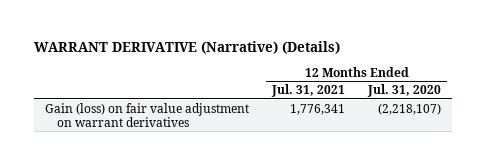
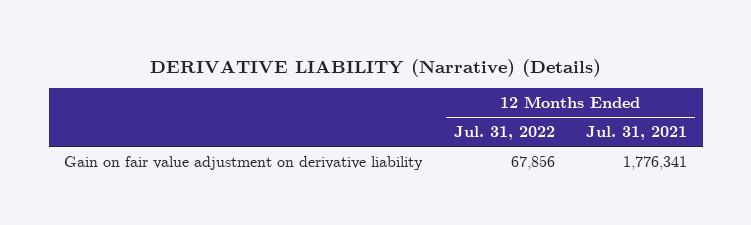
[33,41,340,55] WARRANT DERIVATIVE (Narrative) (Details) -> [149,58,601,77] DERIVATIVE LIABILITY (Narrative) (Details)
[366,84,441,98] Jul. 31, 2020 -> none
none -> [453,125,555,140] Jul. 31, 2022
[45,102,250,127] Gain (loss) on fair value adjustment on warrant derivatives -> [64,155,424,170] Gain on fair value adjustment on derivative liability

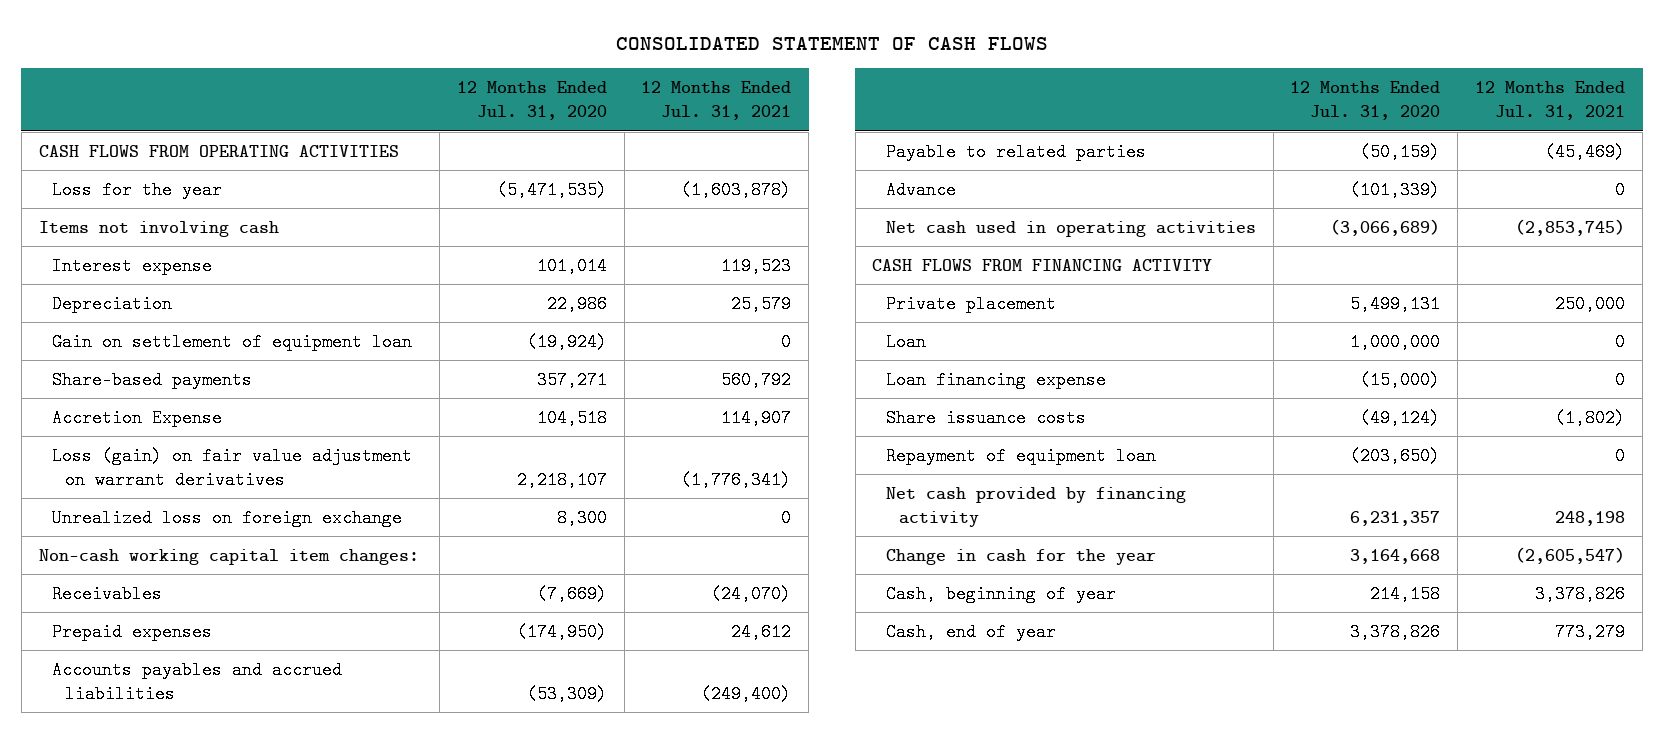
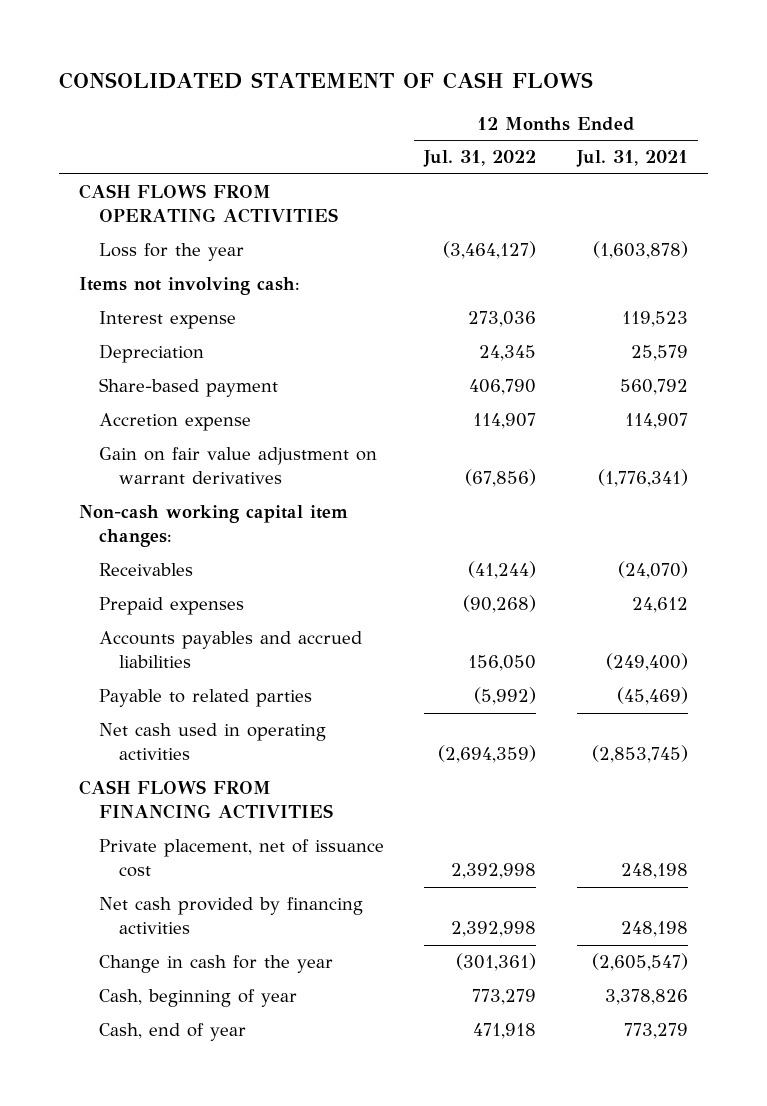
[456,81,607,121] 12 Months Ended Jul. 31, 2020 -> none
none -> [423,150,537,168] Jul. 31, 2022
[38,220,279,237] Items not involving cash -> [79,277,301,296] Items not involving cash:
[51,332,412,351] Gain on settlement of equipment loan -> none
[51,508,402,527] Unrealized loss on foreign exchange -> none
[51,370,252,389] Share-based payments -> [98,378,278,398] Share-based payment
[51,408,222,427] Accretion Expense -> [98,413,251,432] Accretion expense
[51,446,412,489] Loss (gain) on fair value adjustment on warrant derivatives -> [98,447,377,485] Gain on fair value adjustment on warrant derivatives
[885,180,956,199] Advance -> none
[885,332,926,351] Loan -> none
[885,370,1106,389] Loan financing expense -> none
[885,408,1086,427] Share issuance costs -> none
[885,446,1156,465] Repayment of equipment loan -> none
[872,258,1213,271] CASH FLOWS FROM FINANCING ACTIVITY -> [79,780,333,820] CASH FLOWS FROM FINANCING ACTIVITIES
[885,294,1056,313] Private placement -> [98,839,384,878] Private placement, net of issuance cost
[1555,294,1626,313] 250,000 -> [620,863,688,880] 248,198
[885,486,1186,527] Net cash provided by financing activity -> [98,897,363,935] Net cash provided by financing activities

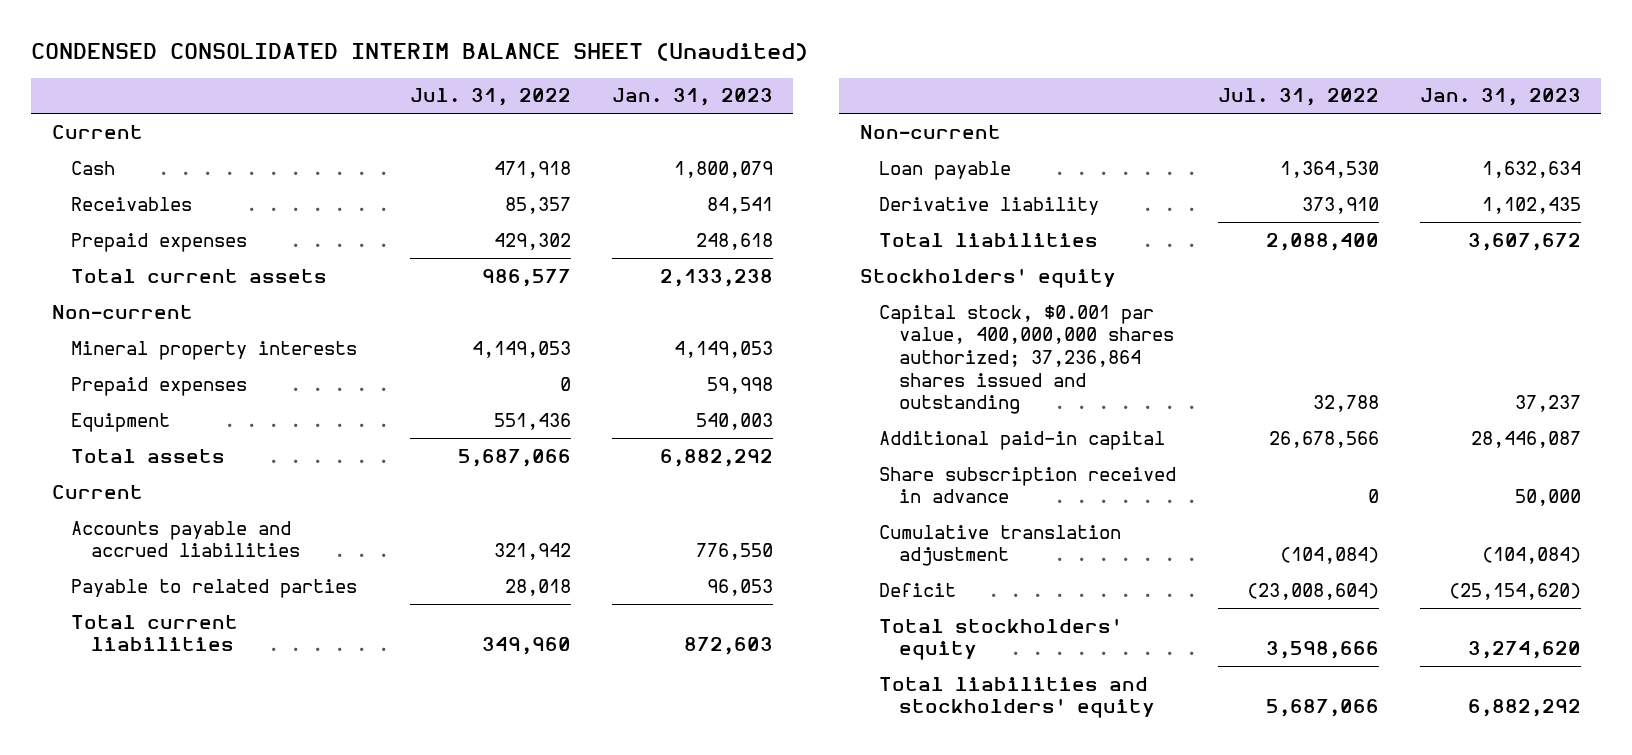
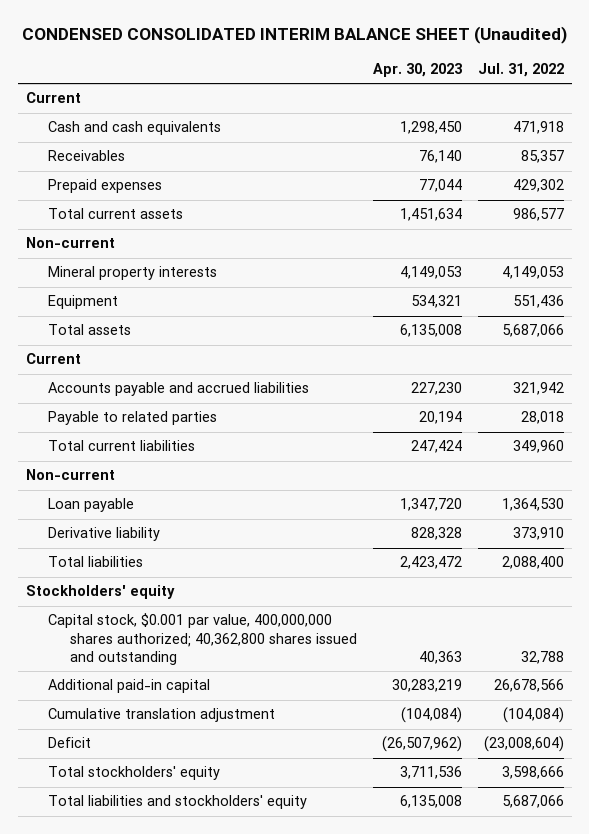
[611,88,773,107] Jan. 31, 2023 -> none
none -> [372,63,462,78] Apr. 30, 2023
[71,160,116,175] Cash -> [47,121,221,136] Cash and cash equivalents
[71,376,248,396] Prepaid expenses -> none
[879,304,1175,415] Capital stock, $0.001 par value, 400,000,000 shares authorized; 37,236,864 shares issued and outstanding -> [47,613,358,666] Capital stock, $0.001 par value, 400,000,000 shares authorized; 40,362,800 shares issued and outstanding
[879,466,1177,504] Share subscription received in advance -> none

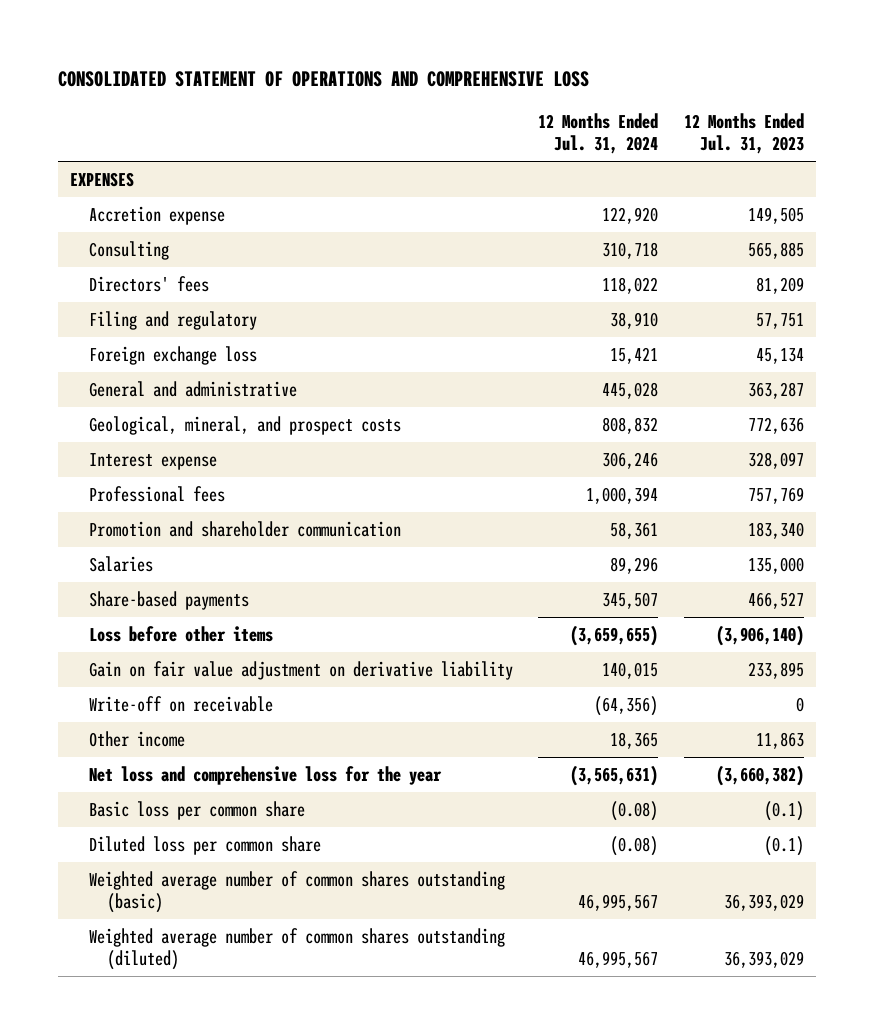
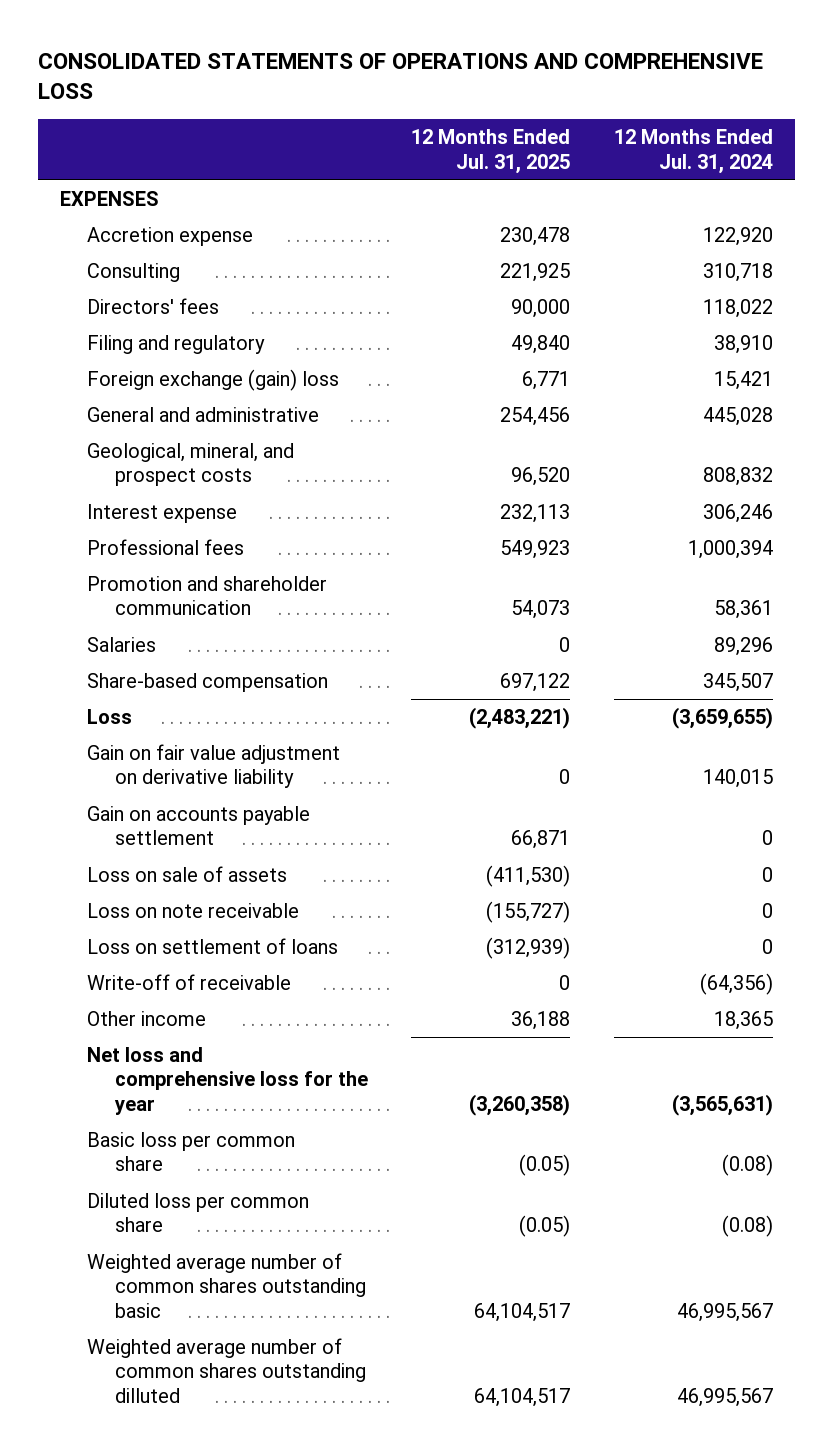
[57,71,589,88] CONSOLIDATED STATEMENT OF OPERATIONS AND COMPREHENSIVE LOSS -> [38,52,764,100] CONSOLIDATED STATEMENTS OF OPERATIONS AND COMPREHENSIVE LOSS
[683,113,804,155] 12 Months Ended Jul. 31, 2023 -> none
none -> [411,129,571,174] 12 Months Ended Jul. 31, 2025
[88,345,257,365] Foreign exchange loss -> [87,369,340,392] Foreign exchange (gain) loss
[88,590,249,610] Share-based payments -> [87,673,329,693] Share-based compensation
[88,625,273,642] Loss before other items -> [87,709,133,725] Loss
none -> [87,806,311,846] Gain on accounts payable settlement
none -> [87,866,288,883] Loss on sale of assets
none -> [87,903,300,919] Loss on note receivable
none -> [87,938,339,955] Loss on settlement of loans
[88,695,273,712] Write-off on receivable -> [87,974,292,991] Write-off of receivable
[88,870,505,913] Weighted average number of common shares outstanding (basic) -> [87,1253,367,1318] Weighted average number of common shares outstanding basic
[88,927,505,970] Weighted average number of common shares outstanding (diluted) -> [87,1338,367,1403] Weighted average number of common shares outstanding dilluted

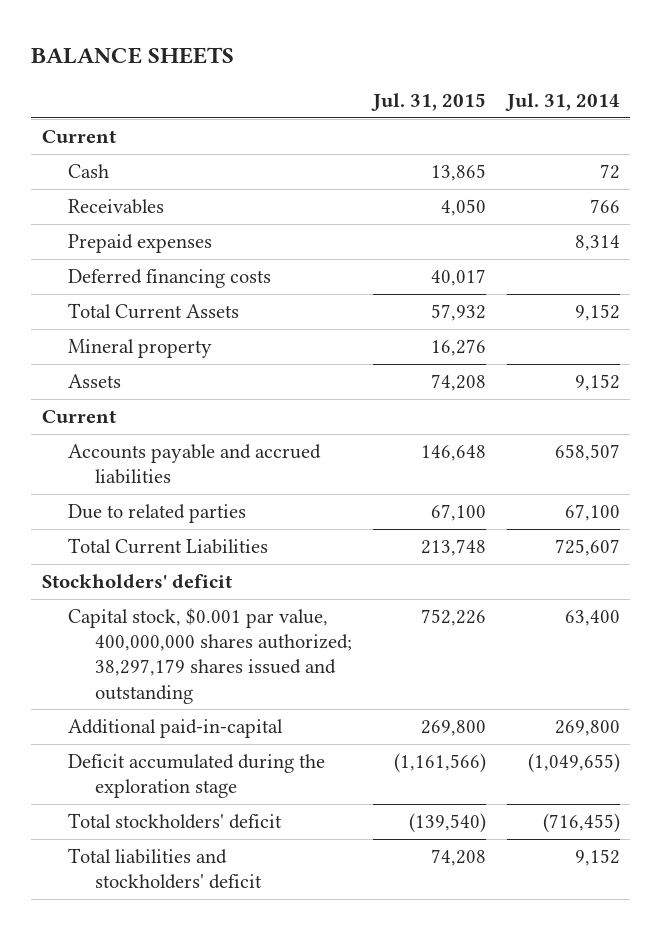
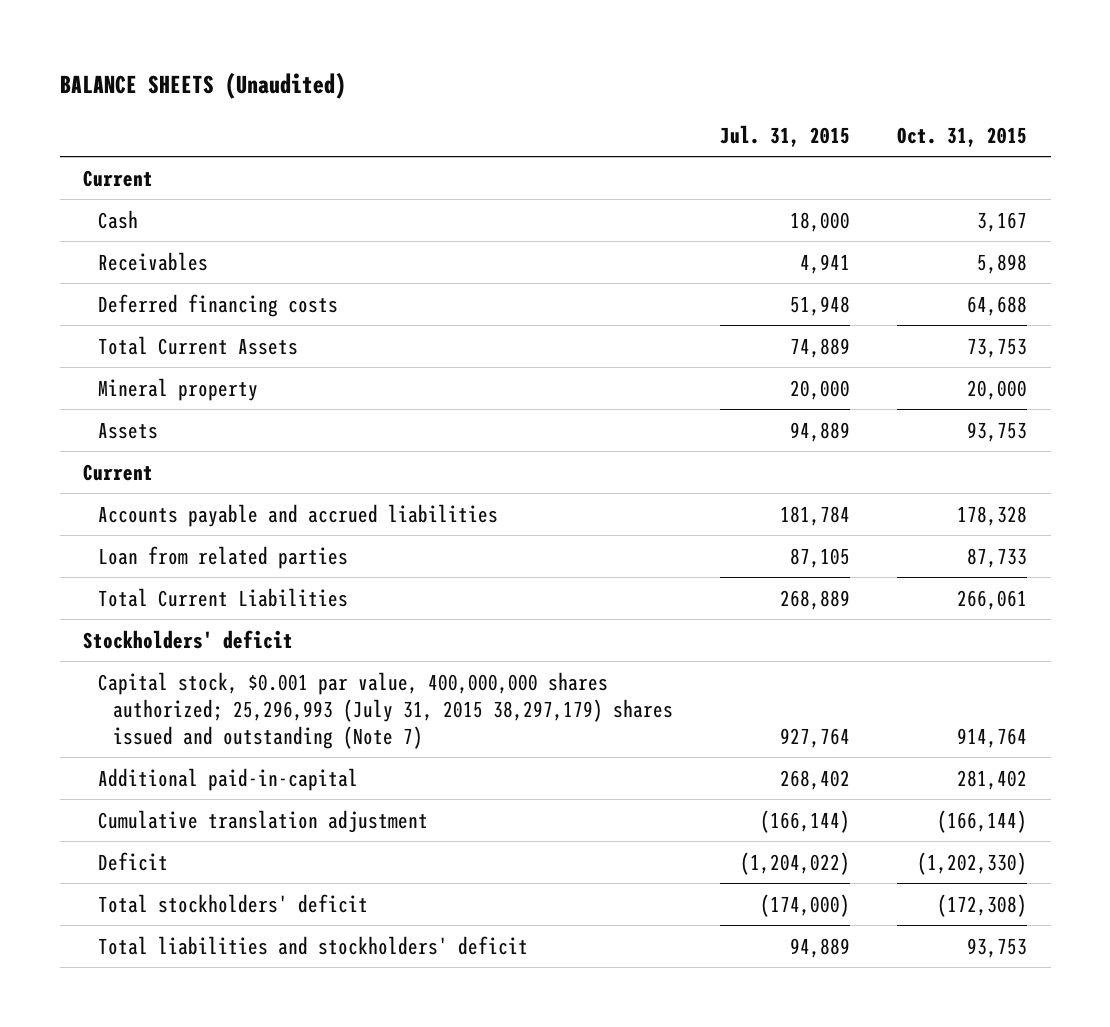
[31,46,235,64] BALANCE SHEETS -> [59,71,346,99] BALANCE SHEETS (Unaudited)
[504,93,620,112] Jul. 31, 2014 -> none
none -> [897,126,1028,147] Oct. 31, 2015
[68,233,213,253] Prepaid expenses -> none
[430,163,486,181] 13,865 -> [790,211,851,232] 18,000
[440,198,486,216] 4,050 -> [800,253,851,274] 4,941
[430,268,486,286] 40,017 -> [790,295,851,316] 51,948
[430,303,486,321] 57,932 -> [790,337,851,358] 74,889
[430,338,486,356] 16,276 -> [790,379,851,400] 20,000
[430,373,486,391] 74,208 -> [790,421,851,442] 94,889
[420,444,486,461] 146,648 -> [780,505,851,526] 181,784
[68,503,247,523] Due to related parties -> [98,545,349,569] Loan from related parties
[430,503,486,521] 67,100 -> [790,547,851,568] 87,105
[420,538,486,556] 213,748 -> [780,589,851,610] 268,889
[68,753,326,799] Deficit accumulated during the exploration stage -> none
[68,607,352,704] Capital stock, $0.001 par value, 400,000,000 shares authorized; 38,297,179 shares issued and outstanding -> [98,671,674,749] Capital stock, $0.001 par value, 400,000,000 shares authorized; 25,296,993 (July 31, 2015 38,297,179) shares issued and outstanding (Note 7)
[420,608,486,626] 752,226 -> [780,727,851,748] 927,764
[420,719,486,736] 269,800 -> [780,769,851,790] 268,402
none -> [98,809,429,833] Cumulative translation adjustment
none -> [98,851,169,871] Deficit
[408,812,486,833] (139,540) -> [760,893,851,917] (174,000)
[430,848,486,866] 74,208 -> [790,937,851,958] 94,889

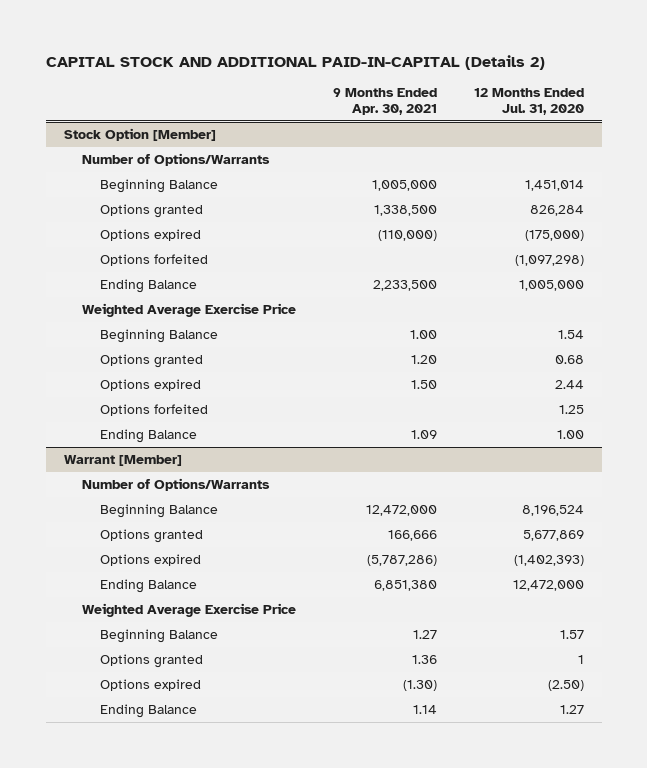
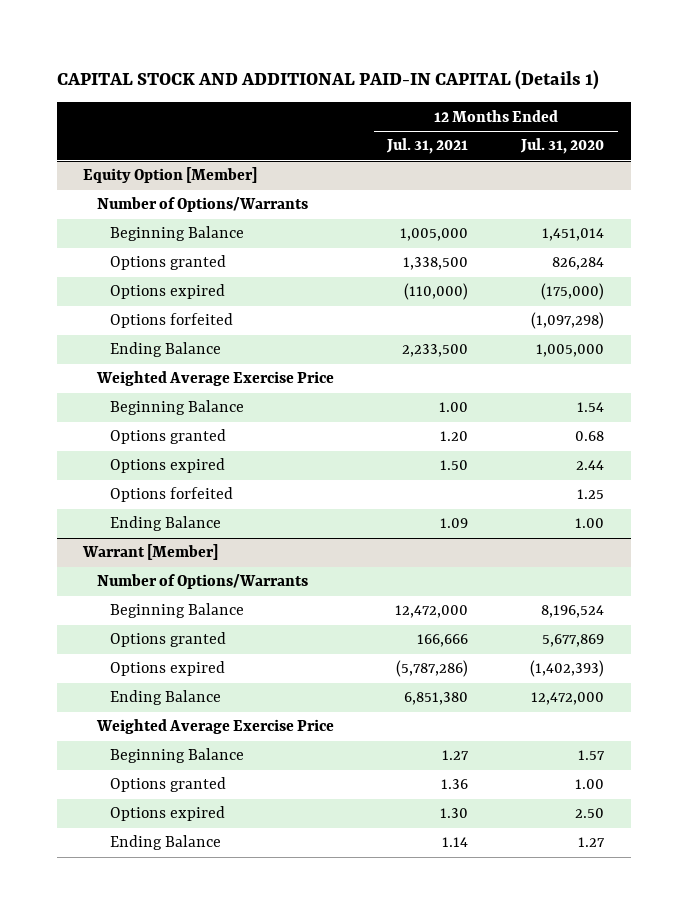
[45,54,545,70] CAPITAL STOCK AND ADDITIONAL PAID-IN-CAPITAL (Details 2) -> [56,69,599,90] CAPITAL STOCK AND ADDITIONAL PAID-IN CAPITAL (Details 1)
[332,88,437,115] 9 Months Ended Apr. 30, 2021 -> none
none -> [386,138,469,155] Jul. 31, 2021
[63,128,216,142] Stock Option [Member] -> [83,167,258,184] Equity Option [Member]
[577,655,584,665] 1 -> [575,779,605,790] 1.00
[547,680,584,692] (2.50) -> [575,808,605,819] 2.50

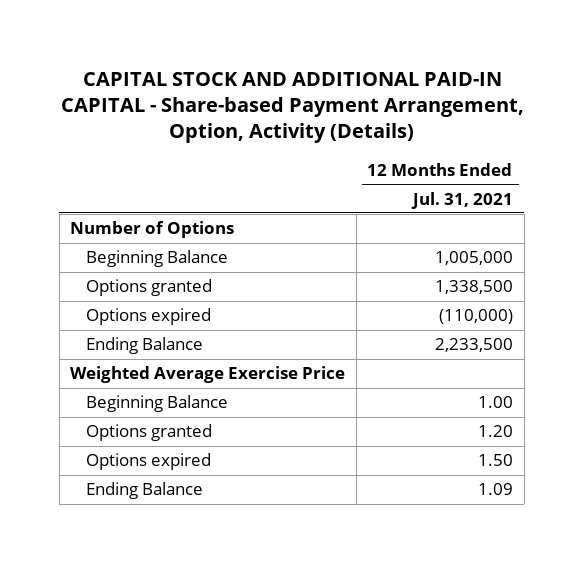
[56,69,599,90] CAPITAL STOCK AND ADDITIONAL PAID-IN CAPITAL (Details 1) -> [60,71,524,144] CAPITAL STOCK AND ADDITIONAL PAID-IN CAPITAL - Share-based Payment Arrangement, Option, Activity (Details)
[520,138,605,155] Jul. 31, 2020 -> none
[83,167,258,184] Equity Option [Member] -> none
[96,197,308,213] Number of Options/Warrants -> [70,221,235,239] Number of Options
[110,313,234,329] Options forfeited -> none
[110,487,234,503] Options forfeited -> none
[82,544,219,561] Warrant [Member] -> none
[96,574,308,590] Number of Options/Warrants -> none
[110,603,245,619] Beginning Balance -> none
[110,632,227,648] Options granted -> none
[110,661,226,677] Options expired -> none
[110,690,222,706] Ending Balance -> none
[95,719,334,735] Weighted Average Exercise Price -> none
[110,748,245,764] Beginning Balance -> none
[110,777,227,793] Options granted -> none
[110,806,226,822] Options expired -> none
[110,835,222,851] Ending Balance -> none

